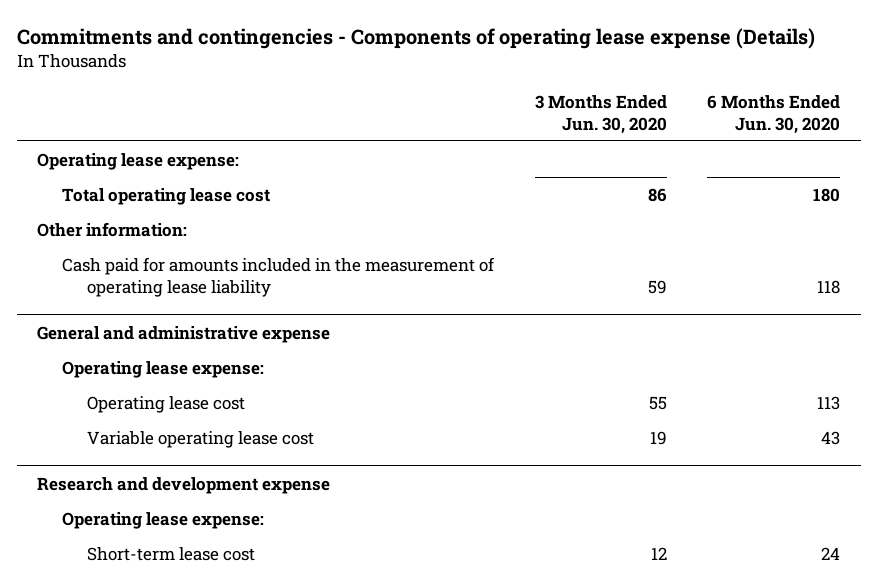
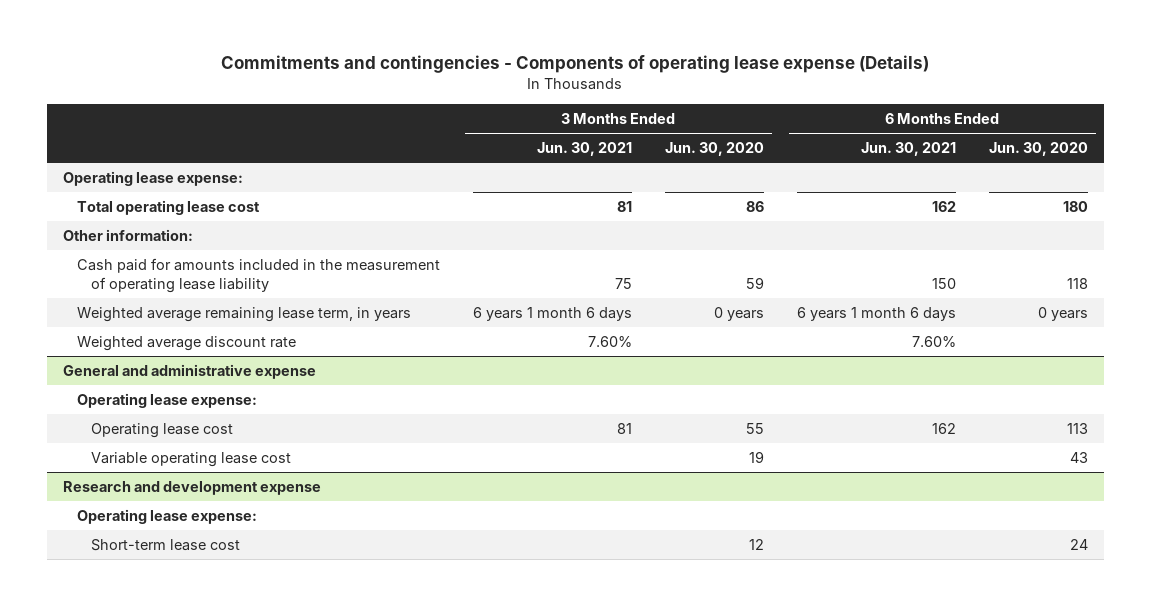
none -> [536,142,632,157] Jun. 30, 2021
none -> [860,142,956,157] Jun. 30, 2021
none -> [77,307,412,323] Weighted average remaining lease term, in years
none -> [77,336,297,352] Weighted average discount rate

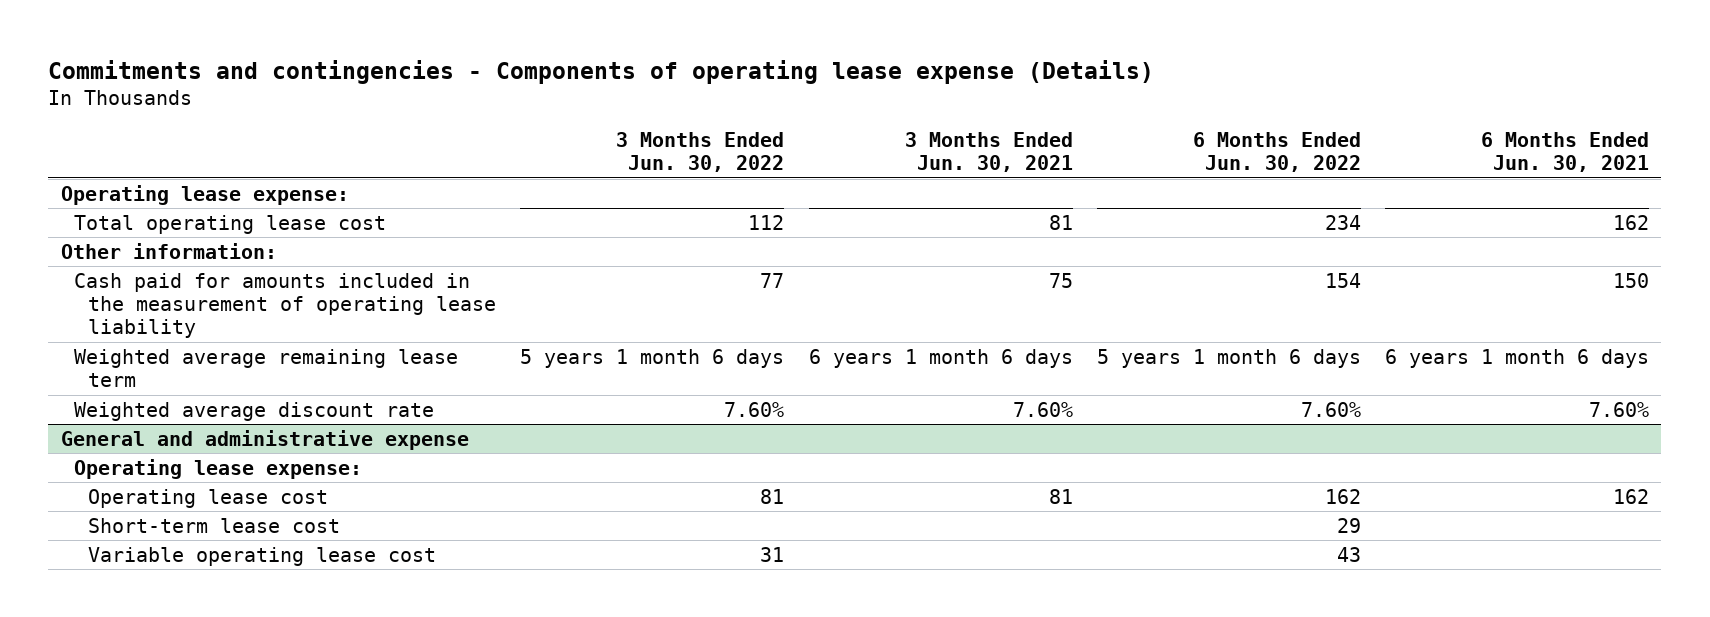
[664,142,764,157] Jun. 30, 2020 -> none
[988,142,1088,157] Jun. 30, 2020 -> none
none -> [616,131,785,172] 3 Months Ended Jun. 30, 2022
none -> [1192,131,1361,172] 6 Months Ended Jun. 30, 2022
[77,307,412,323] Weighted average remaining lease term, in years -> [74,348,459,388] Weighted average remaining lease term
[62,481,321,496] Research and development expense -> none
[77,509,258,525] Operating lease expense: -> none
[91,452,292,468] Variable operating lease cost -> [88,546,437,566] Variable operating lease cost

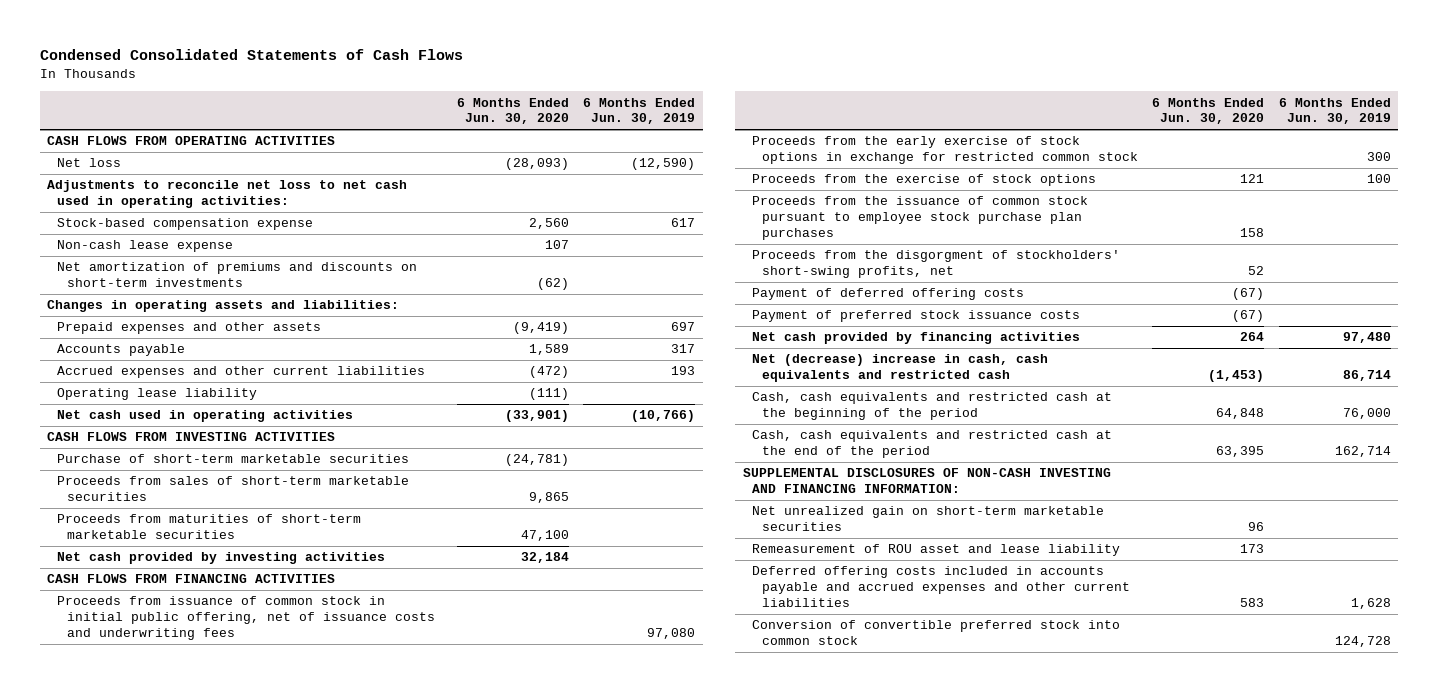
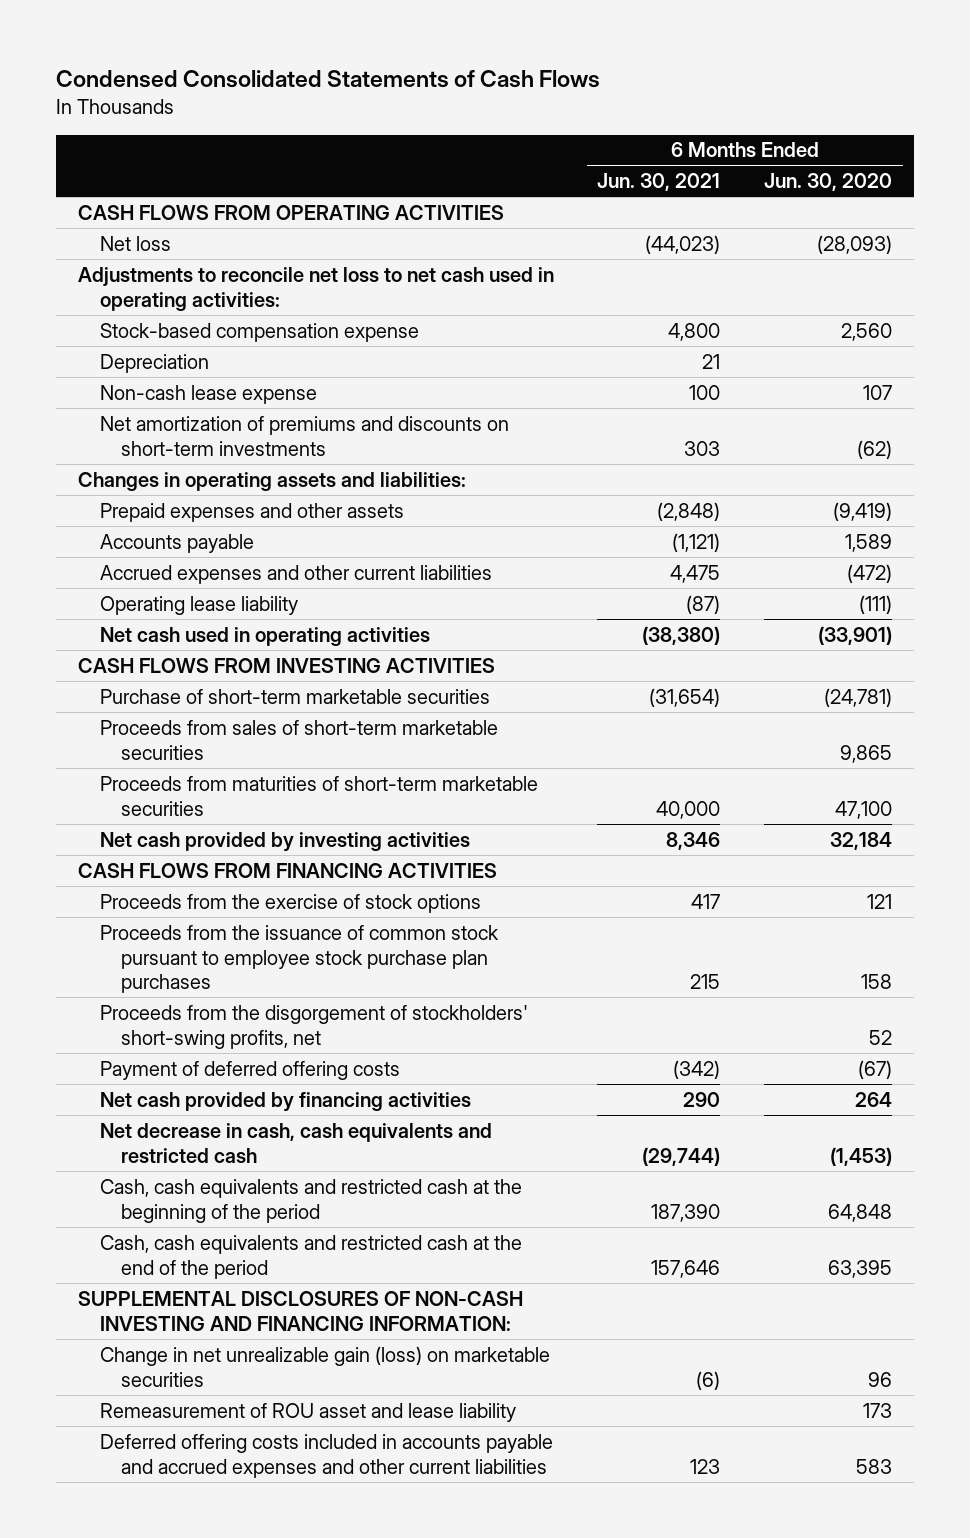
[583,97,696,125] 6 Months Ended Jun. 30, 2019 -> none
none -> [597,173,721,192] Jun. 30, 2021
none -> [99,353,209,373] Depreciation
[56,596,435,640] Proceeds from issuance of common stock in initial public offering, net of issuance costs and underwriting fees -> none
[752,136,1138,165] Proceeds from the early exercise of stock options in exchange for restricted common stock -> none
[752,250,1121,279] Proceeds from the disgorgment of stockholders' short-swing profits, net -> [99,1004,528,1049] Proceeds from the disgorgement of stockholders' short-swing profits, net
[752,310,1081,323] Payment of preferred stock issuance costs -> none
[752,354,1049,383] Net (decrease) increase in cash, cash equivalents and restricted cash -> [99,1122,492,1163] Net decrease in cash, cash equivalents and restricted cash
[752,506,1105,532] Net unrealized gain on short-term marketable securities -> [99,1345,550,1387] Change in net unrealizable gain (loss) on marketable securities
[752,620,1121,646] Conversion of convertible preferred stock into common stock -> none

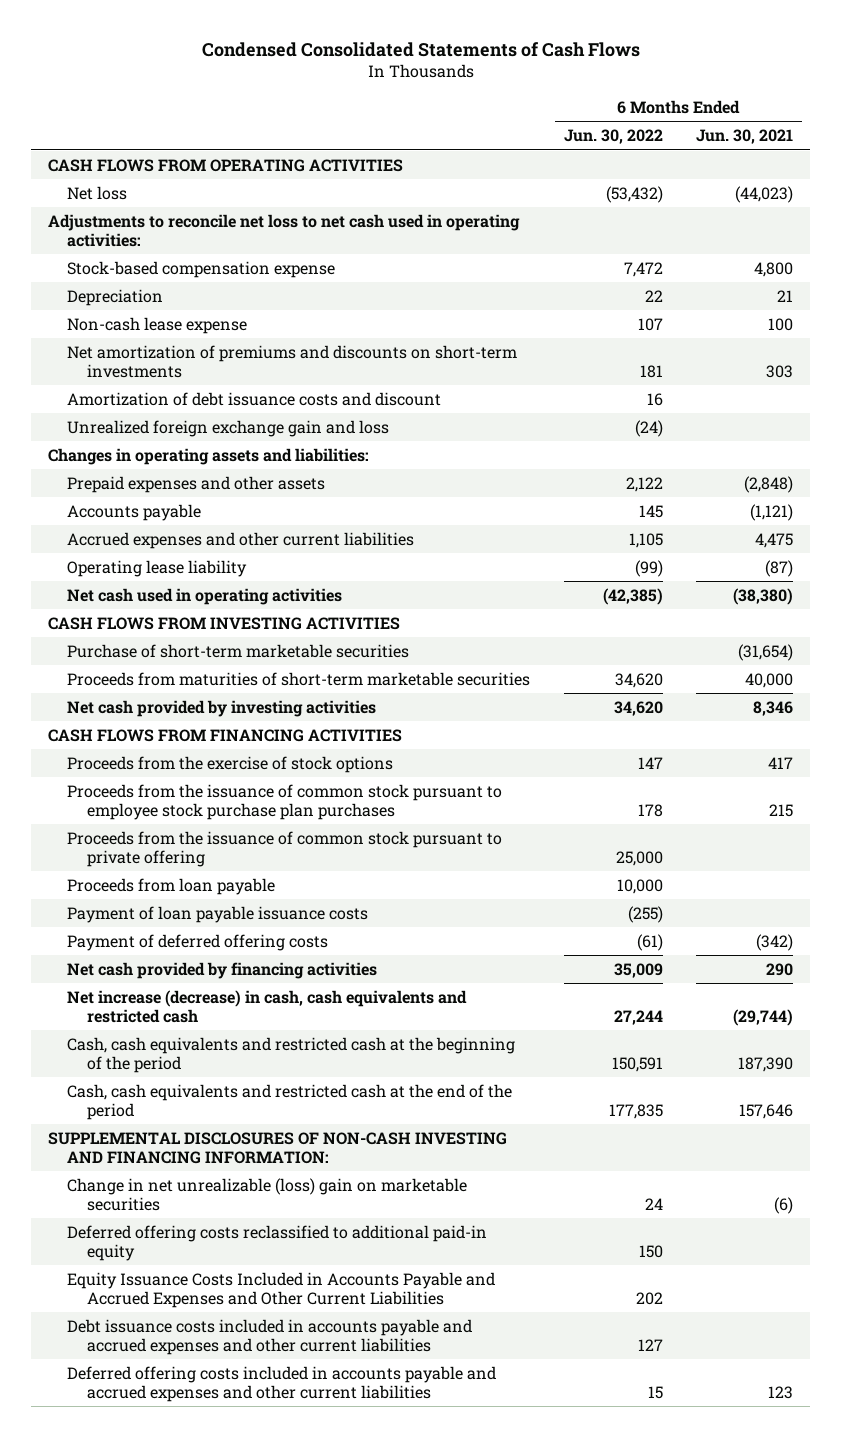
[763,173,892,192] Jun. 30, 2020 -> none
none -> [563,129,663,145] Jun. 30, 2022
none -> [67,391,442,406] Amortization of debt issuance costs and discount
none -> [67,419,390,437] Unrealized foreign exchange gain and loss
[99,719,498,760] Proceeds from sales of short-term marketable securities -> none
[99,1004,528,1049] Proceeds from the disgorgement of stockholders' short-swing profits, net -> none
none -> [67,830,503,867] Proceeds from the issuance of common stock pursuant to private offering
none -> [67,877,276,895] Proceeds from loan payable
none -> [67,905,369,923] Payment of loan payable issuance costs
[99,1122,492,1163] Net decrease in cash, cash equivalents and restricted cash -> [67,989,468,1023] Net increase (decrease) in cash, cash equivalents and restricted cash
[99,1402,516,1422] Remeasurement of ROU asset and lease liability -> none
[99,1345,550,1387] Change in net unrealizable gain (loss) on marketable securities -> [67,1177,468,1211] Change in net unrealizable (loss) gain on marketable securities
none -> [67,1224,488,1261] Deferred offering costs reclassified to additional paid-in equity
none -> [67,1271,496,1308] Equity Issuance Costs Included in Accounts Payable and Accrued Expenses and Other Current Liabilities
none -> [67,1318,473,1355] Debt issuance costs included in accounts payable and accrued expenses and other current liabilities

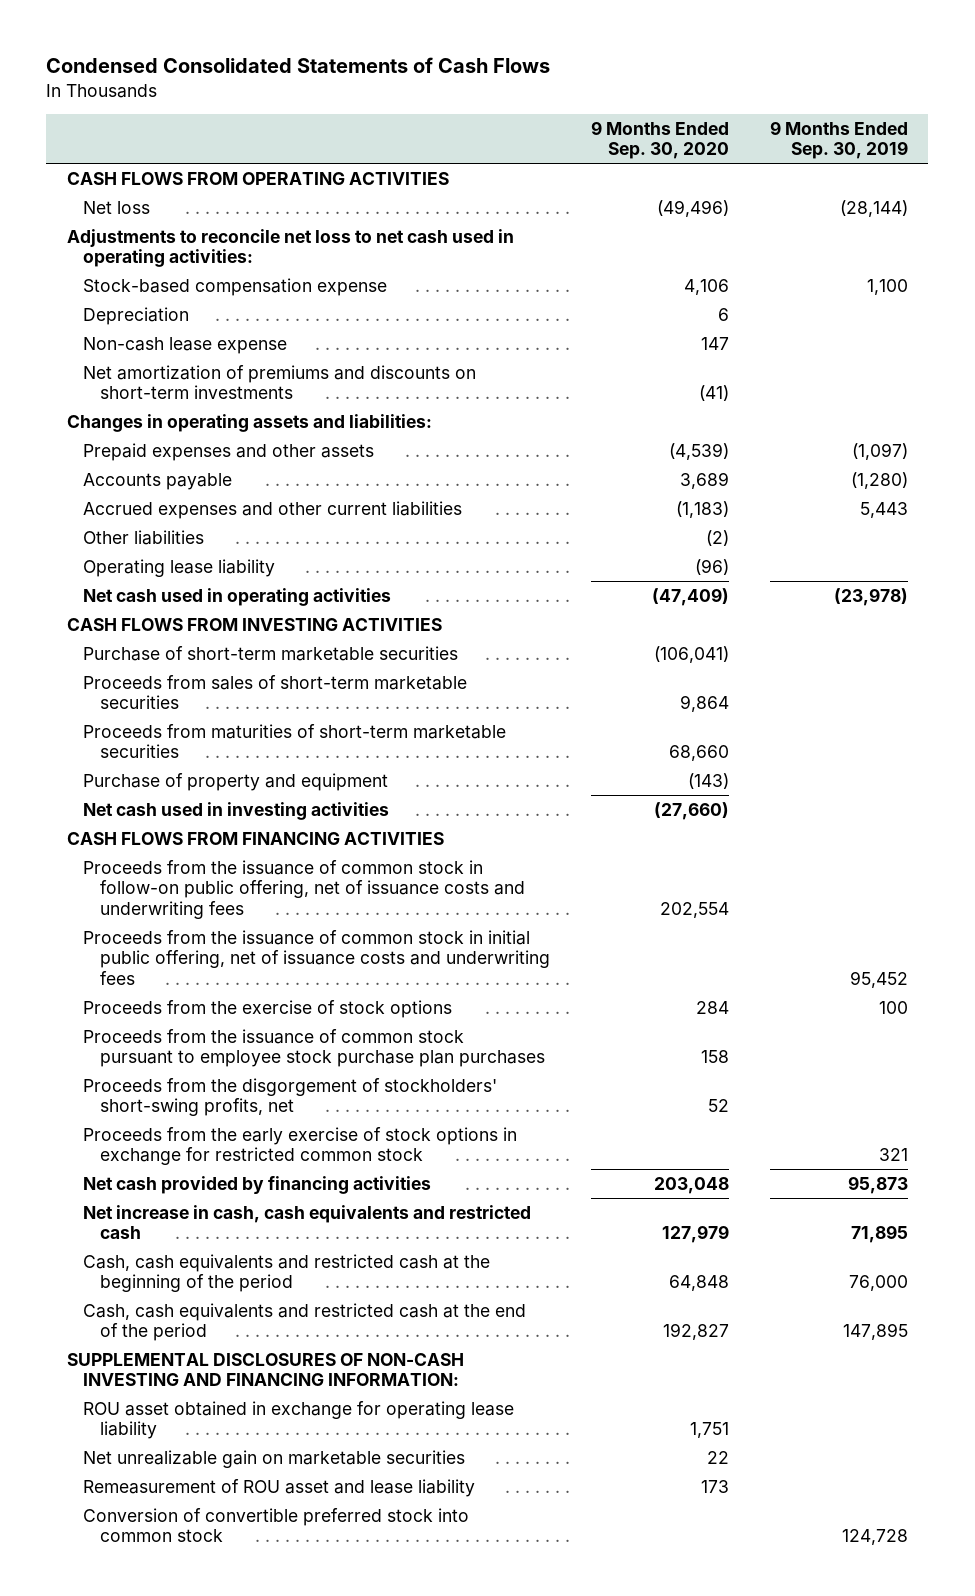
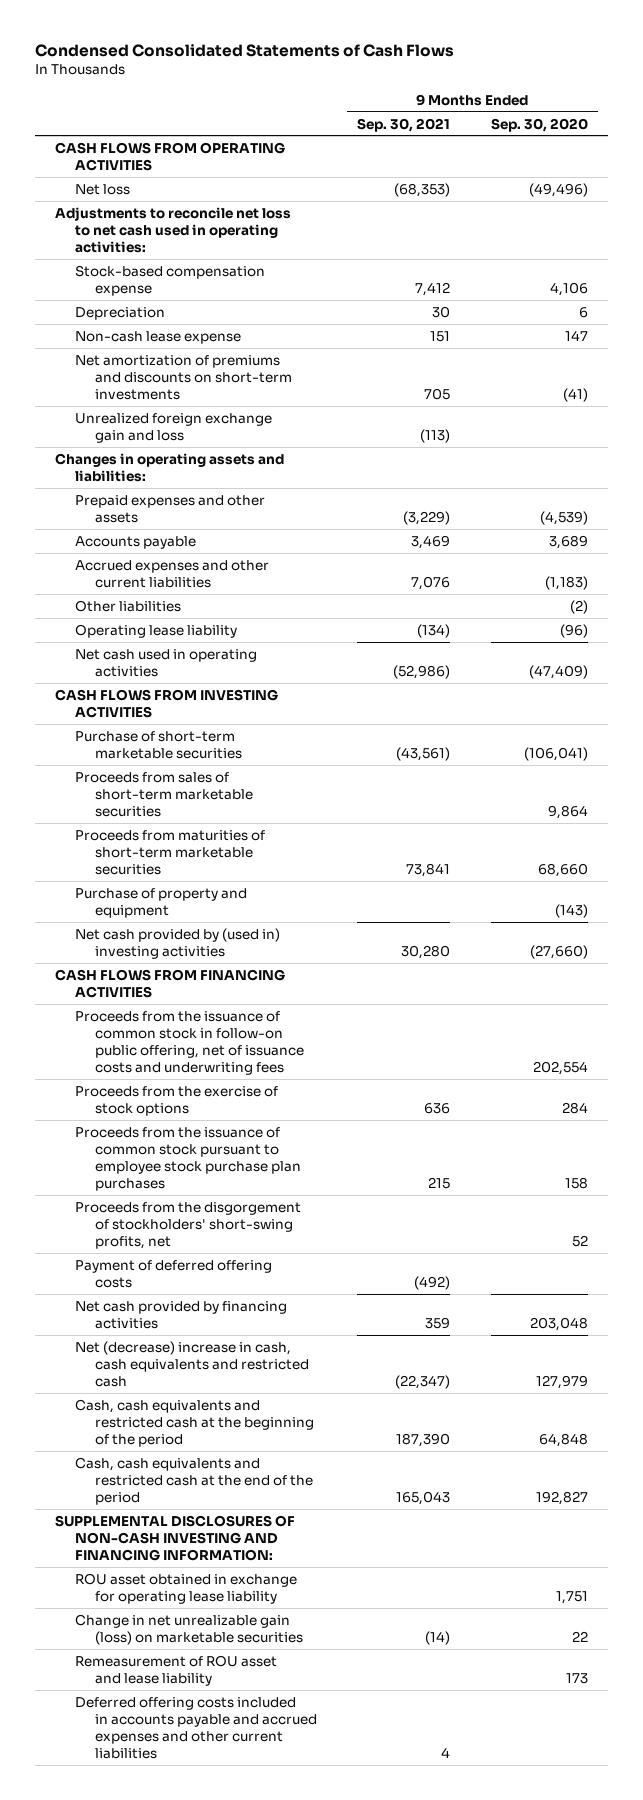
[769,120,908,160] 9 Months Ended Sep. 30, 2019 -> none
none -> [357,117,451,132] Sep. 30, 2021
none -> [74,412,272,443] Unrealized foreign exchange gain and loss
[83,801,390,820] Net cash used in investing activities -> [74,927,280,959] Net cash provided by (used in) investing activities
[83,929,550,985] Proceeds from the issuance of common stock in initial public offering, net of issuance costs and underwriting fees -> none
[83,1126,518,1166] Proceeds from the early exercise of stock options in exchange for restricted common stock -> none
none -> [74,1259,272,1288] Payment of deferred offering costs
[83,1204,532,1240] Net increase in cash, cash equivalents and restricted cash -> [74,1340,309,1388] Net (decrease) increase in cash, cash equivalents and restricted cash
[83,1449,466,1468] Net unrealizable gain on marketable securities -> [74,1613,303,1645] Change in net unrealizable gain (loss) on marketable securities
[83,1507,470,1543] Conversion of convertible preferred stock into common stock -> none
none -> [74,1696,317,1760] Deferred offering costs included in accounts payable and accrued expenses and other current liabilities

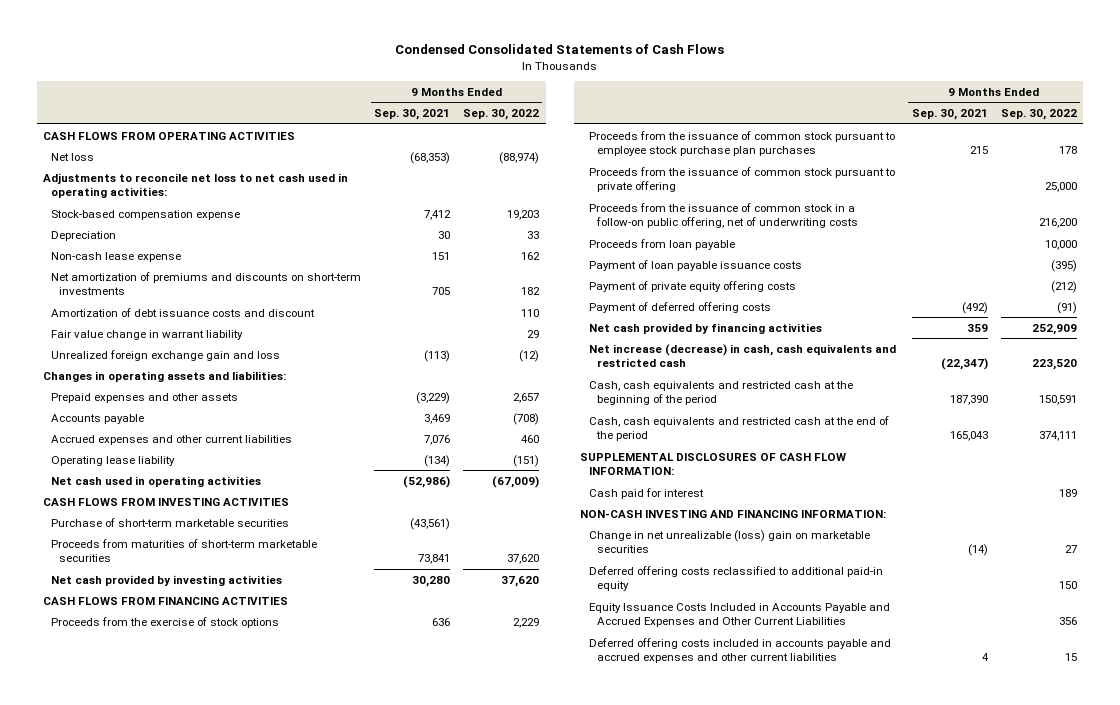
[490,117,588,132] Sep. 30, 2020 -> none
none -> [463,109,540,121] Sep. 30, 2022
none -> [51,307,316,317] Amortization of debt issuance costs and discount
none -> [51,329,244,340] Fair value change in warrant liability
[74,599,181,612] Other liabilities -> none
[74,771,253,818] Proceeds from sales of short-term marketable securities -> none
[74,887,247,918] Purchase of property and equipment -> none
[74,927,280,959] Net cash provided by (used in) investing activities -> [51,574,283,586] Net cash provided by investing activities
[74,1010,304,1076] Proceeds from the issuance of common stock in follow-on public offering, net of issuance costs and underwriting fees -> none
[74,1201,301,1250] Proceeds from the disgorgement of stockholders' short-swing profits, net -> none
none -> [588,166,895,193] Proceeds from the issuance of common stock pursuant to private offering
none -> [588,202,858,229] Proceeds from the issuance of common stock in a follow-on public offering, net of underwriting costs
none -> [588,238,735,250] Proceeds from loan payable
none -> [588,259,802,271] Payment of loan payable issuance costs
none -> [588,280,796,292] Payment of private equity offering costs
[74,1340,309,1388] Net (decrease) increase in cash, cash equivalents and restricted cash -> [588,343,896,368] Net increase (decrease) in cash, cash equivalents and restricted cash
[74,1572,297,1604] ROU asset obtained in exchange for operating lease liability -> none
[74,1654,277,1686] Remeasurement of ROU asset and lease liability -> none
none -> [580,452,847,476] SUPPLEMENTAL DISCLOSURES OF CASH FLOW INFORMATION:
none -> [588,487,704,499] Cash paid for interest
[55,1514,296,1562] SUPPLEMENTAL DISCLOSURES OF NON-CASH INVESTING AND FINANCING INFORMATION: -> [580,509,887,518] NON-CASH INVESTING AND FINANCING INFORMATION:
[74,1613,303,1645] Change in net unrealizable gain (loss) on marketable securities -> [588,529,870,554] Change in net unrealizable (loss) gain on marketable securities
none -> [588,565,883,592] Deferred offering costs reclassified to additional paid-in equity
none -> [588,602,890,628] Equity Issuance Costs Included in Accounts Payable and Accrued Expenses and Other Current Liabilities

